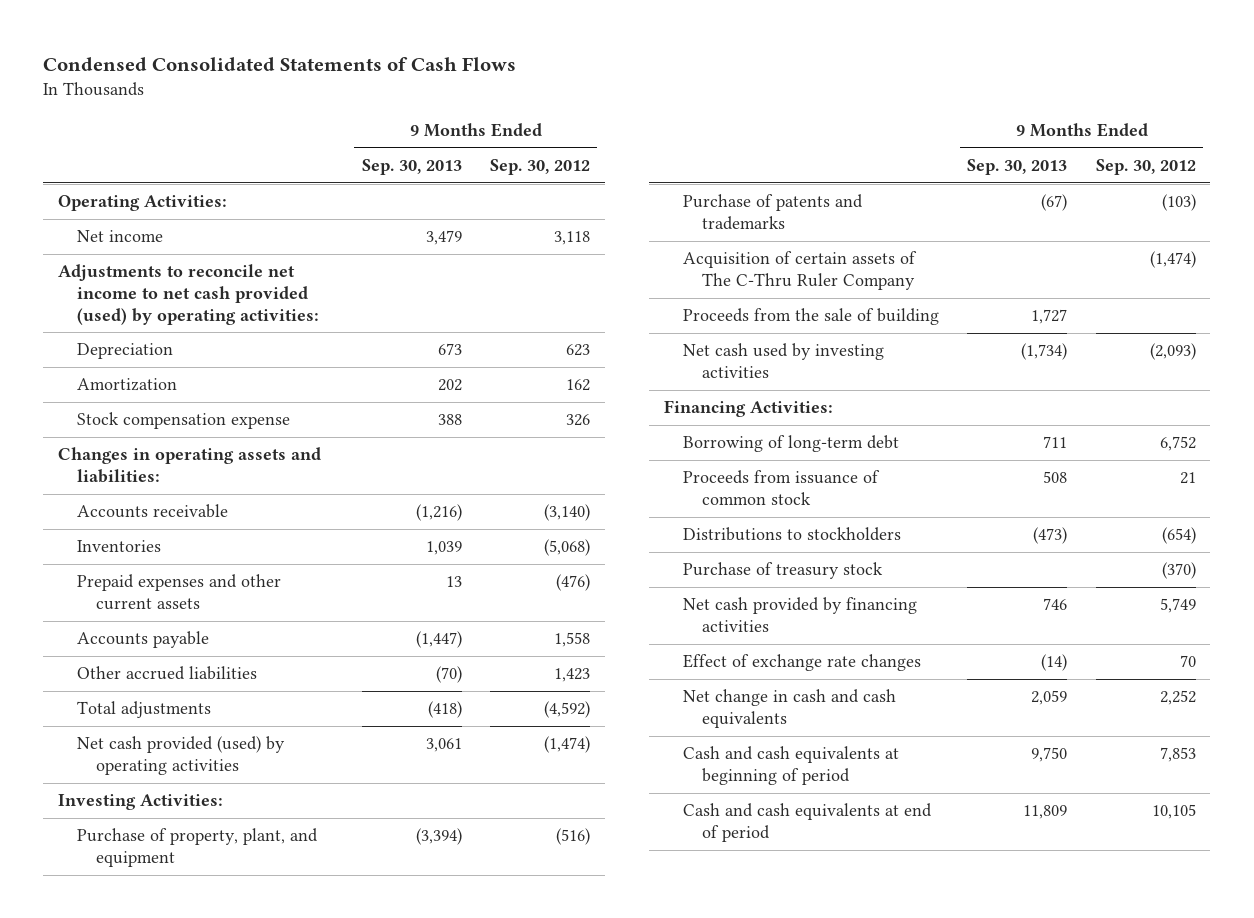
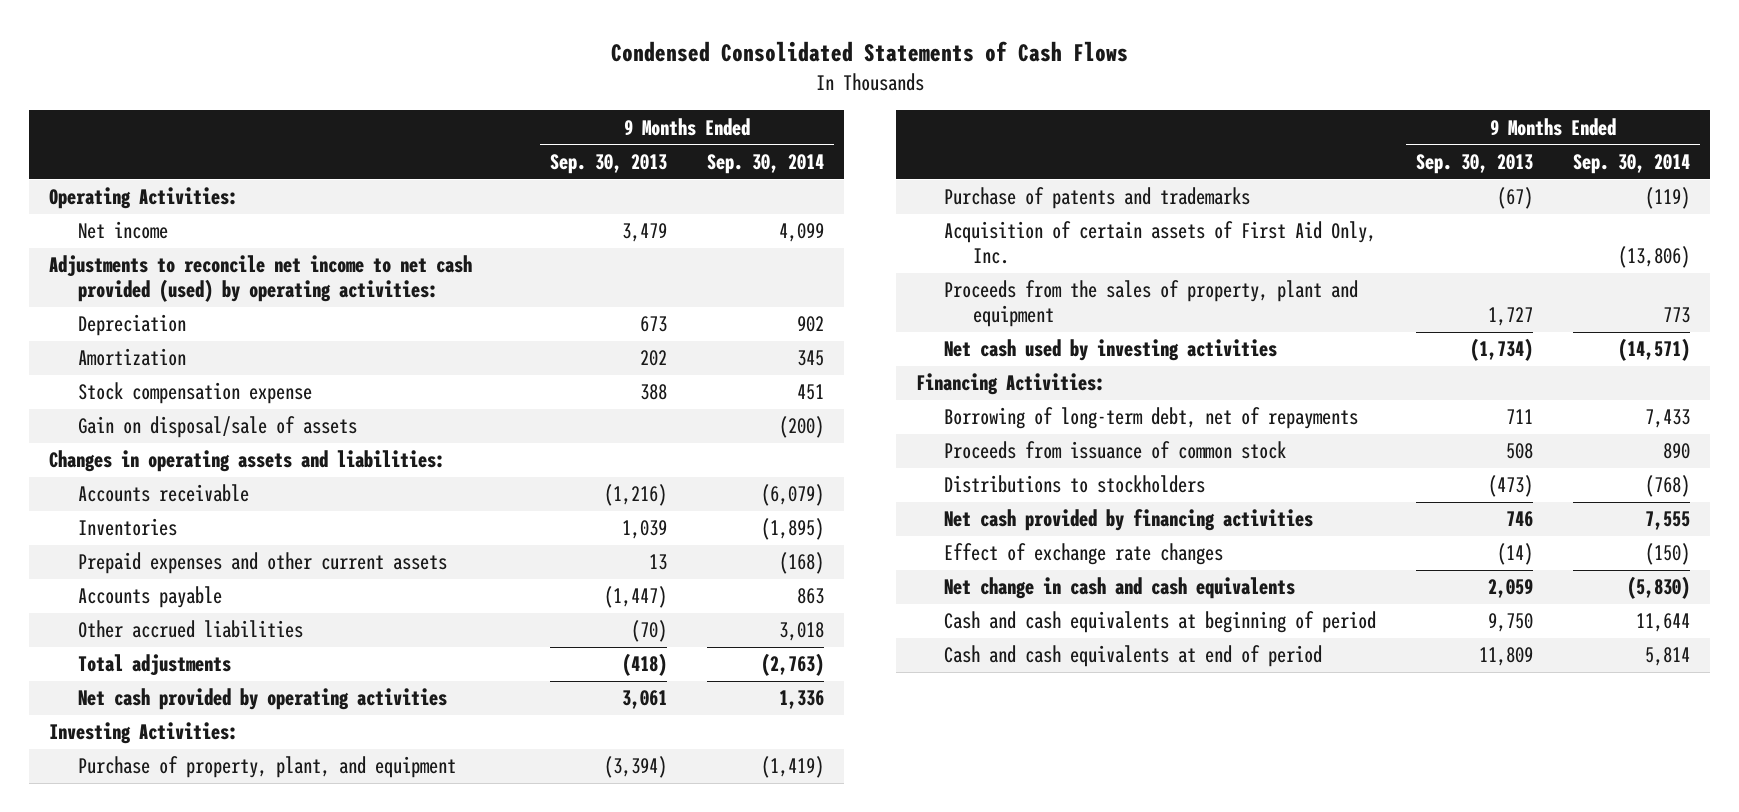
[490,159,591,176] Sep. 30, 2012 -> none
none -> [706,153,824,174] Sep. 30, 2014
none -> [77,416,357,439] Gain on disposal/sale of assets
[76,736,285,776] Net cash provided (used) by operating activities -> [77,688,447,711] Net cash provided by operating activities
[682,251,917,291] Acquisition of certain assets of The C-Thru Ruler Company -> [944,221,1377,265] Acquisition of certain assets of First Aid Only, Inc.
[682,308,939,326] Proceeds from the sale of building -> [944,280,1359,328] Proceeds from the sales of property, plant and equipment
[682,435,899,453] Borrowing of long-term debt -> [944,407,1359,430] Borrowing of long-term debt, net of repayments
[682,562,883,580] Purchase of treasury stock -> none

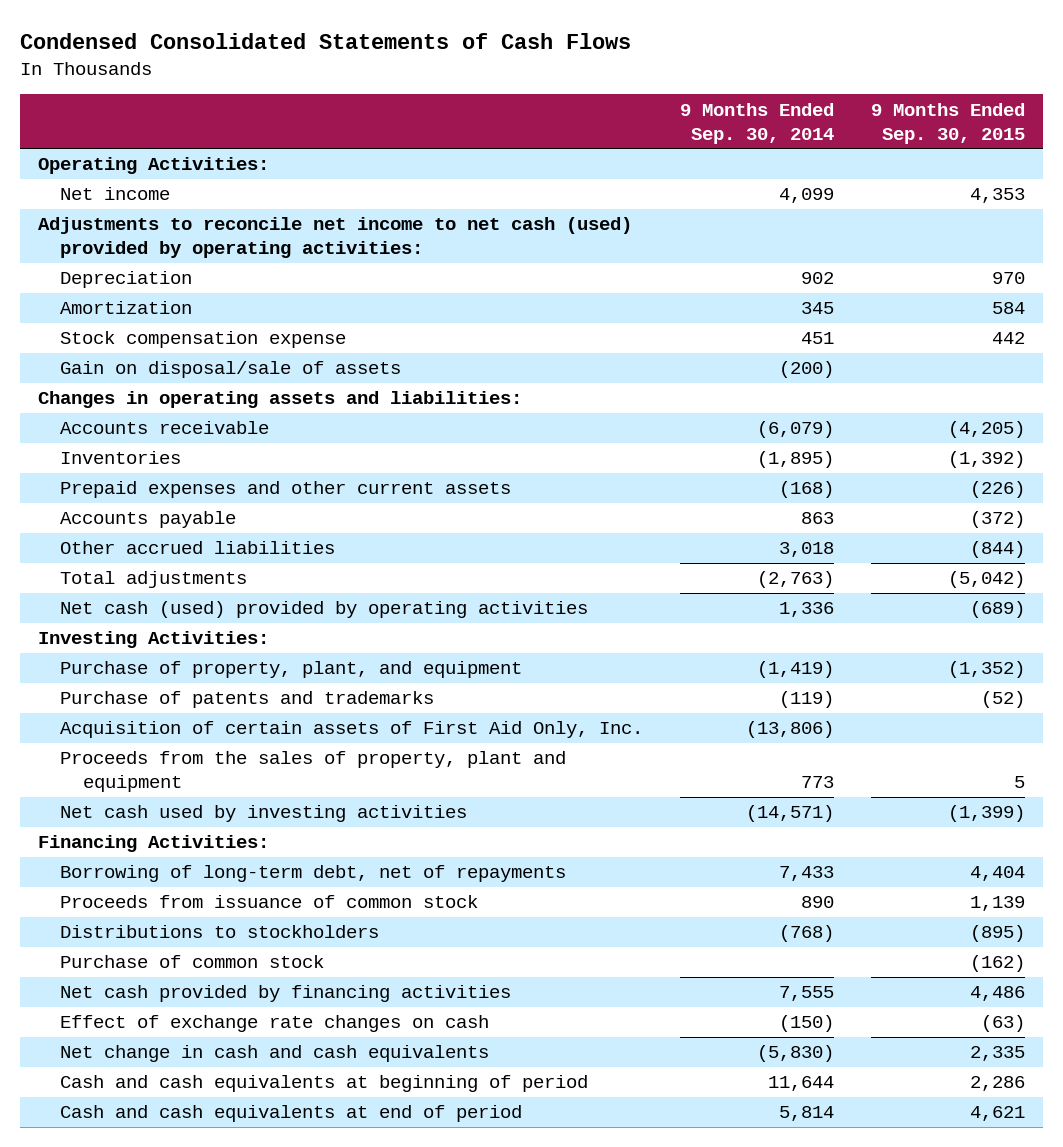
[549,153,667,174] Sep. 30, 2013 -> none
none -> [870,102,1025,144] 9 Months Ended Sep. 30, 2015
[49,255,473,303] Adjustments to reconcile net income to net cash provided (used) by operating activities: -> [38,217,633,259] Adjustments to reconcile net income to net cash (used) provided by operating activities:
[77,688,447,711] Net cash provided by operating activities -> [60,601,589,619] Net cash (used) provided by operating activities
none -> [60,955,325,969] Purchase of common stock
[944,543,1224,566] Effect of exchange rate changes -> [60,1015,490,1033] Effect of exchange rate changes on cash

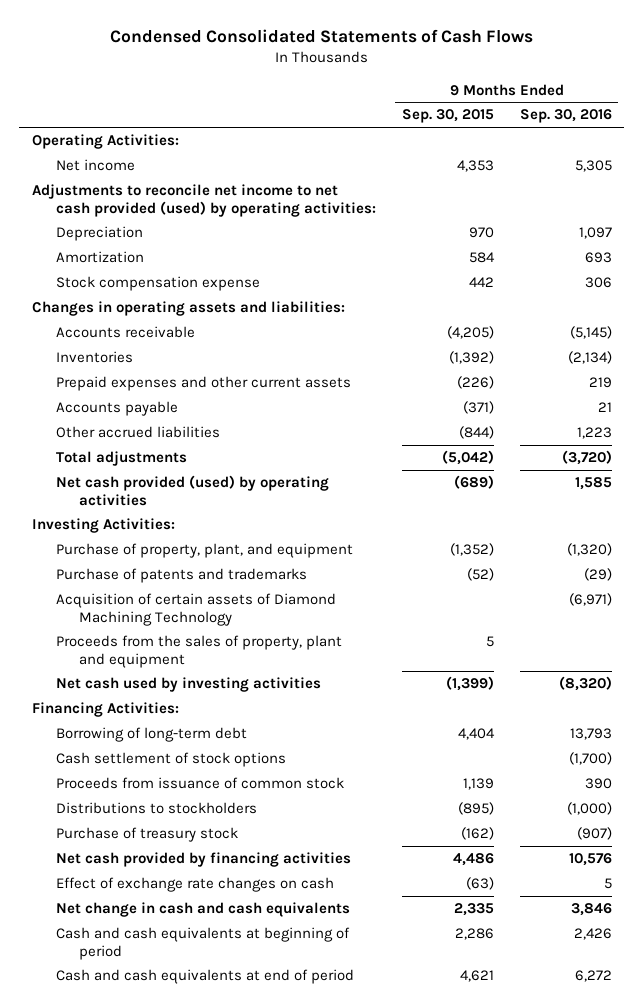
[680,102,835,144] 9 Months Ended Sep. 30, 2014 -> none
none -> [519,109,612,124] Sep. 30, 2016
[38,217,633,259] Adjustments to reconcile net income to net cash (used) provided by operating activities: -> [31,184,376,217] Adjustments to reconcile net income to net cash provided (used) by operating activities:
[60,361,402,379] Gain on disposal/sale of assets -> none
[969,511,1025,529] (372) -> [462,401,494,415] (371)
[60,601,589,619] Net cash (used) provided by operating activities -> [55,475,329,506] Net cash provided (used) by operating activities
[60,721,644,739] Acquisition of certain assets of First Aid Only, Inc. -> [55,593,336,626] Acquisition of certain assets of Diamond Machining Technology
[60,865,567,883] Borrowing of long-term debt, net of repayments -> [55,727,247,743] Borrowing of long-term debt
none -> [55,752,286,768] Cash settlement of stock options
[60,955,325,969] Purchase of common stock -> [55,827,238,843] Purchase of treasury stock

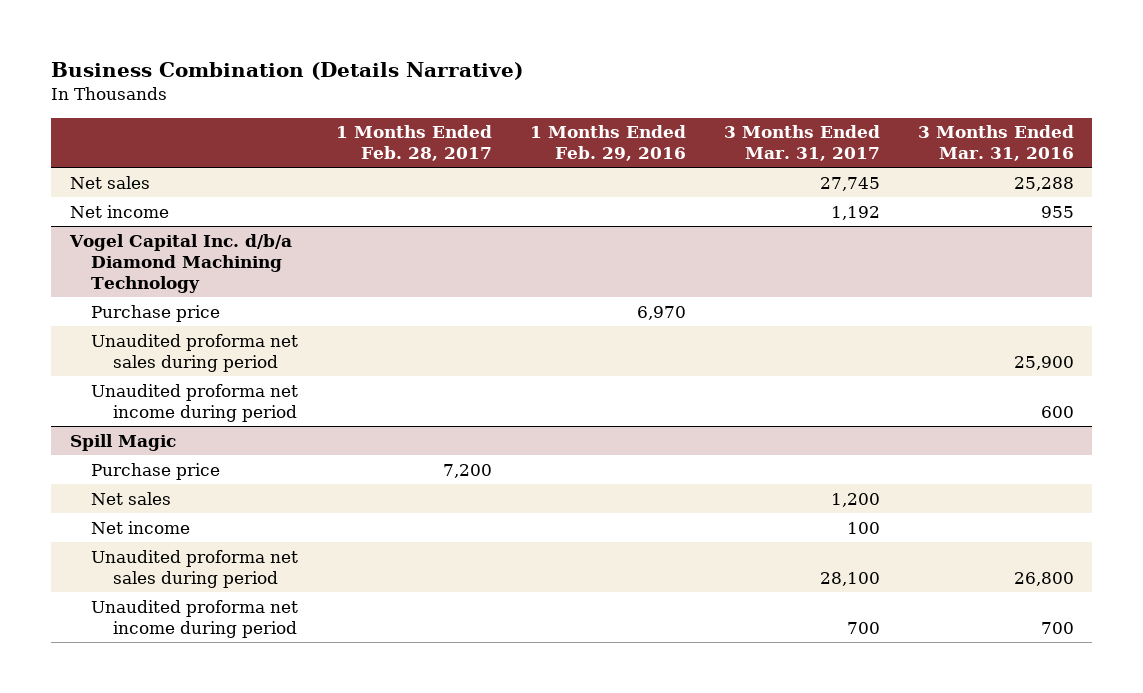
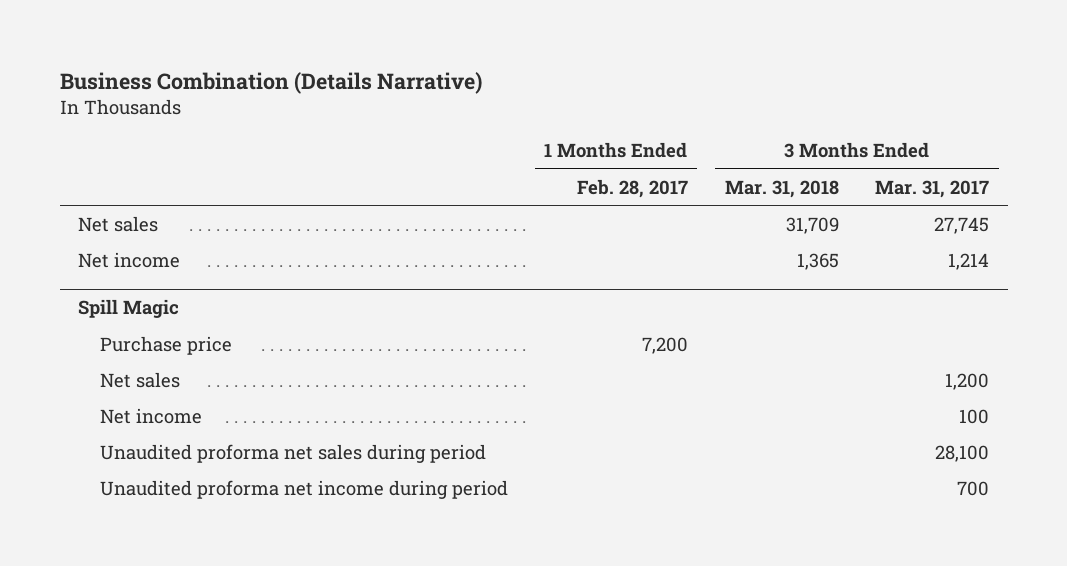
[529,125,686,162] 1 Months Ended Feb. 29, 2016 -> none
[917,125,1074,162] 3 Months Ended Mar. 31, 2016 -> none
none -> [724,179,839,198] Mar. 31, 2018
[68,233,292,293] Vogel Capital Inc. d/b/a Diamond Machining Technology -> none
[91,304,221,322] Purchase price -> none
[91,333,299,372] Unaudited proforma net sales during period -> none
[91,383,299,422] Unaudited proforma net income during period -> none
[830,205,880,220] 1,192 -> [948,252,990,270] 1,214

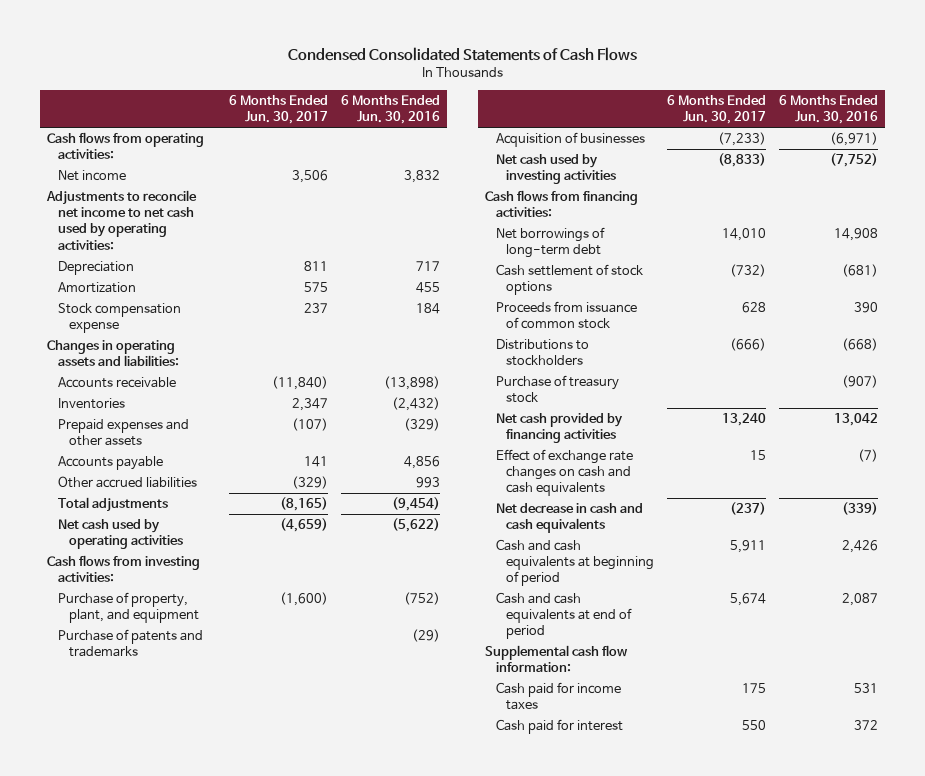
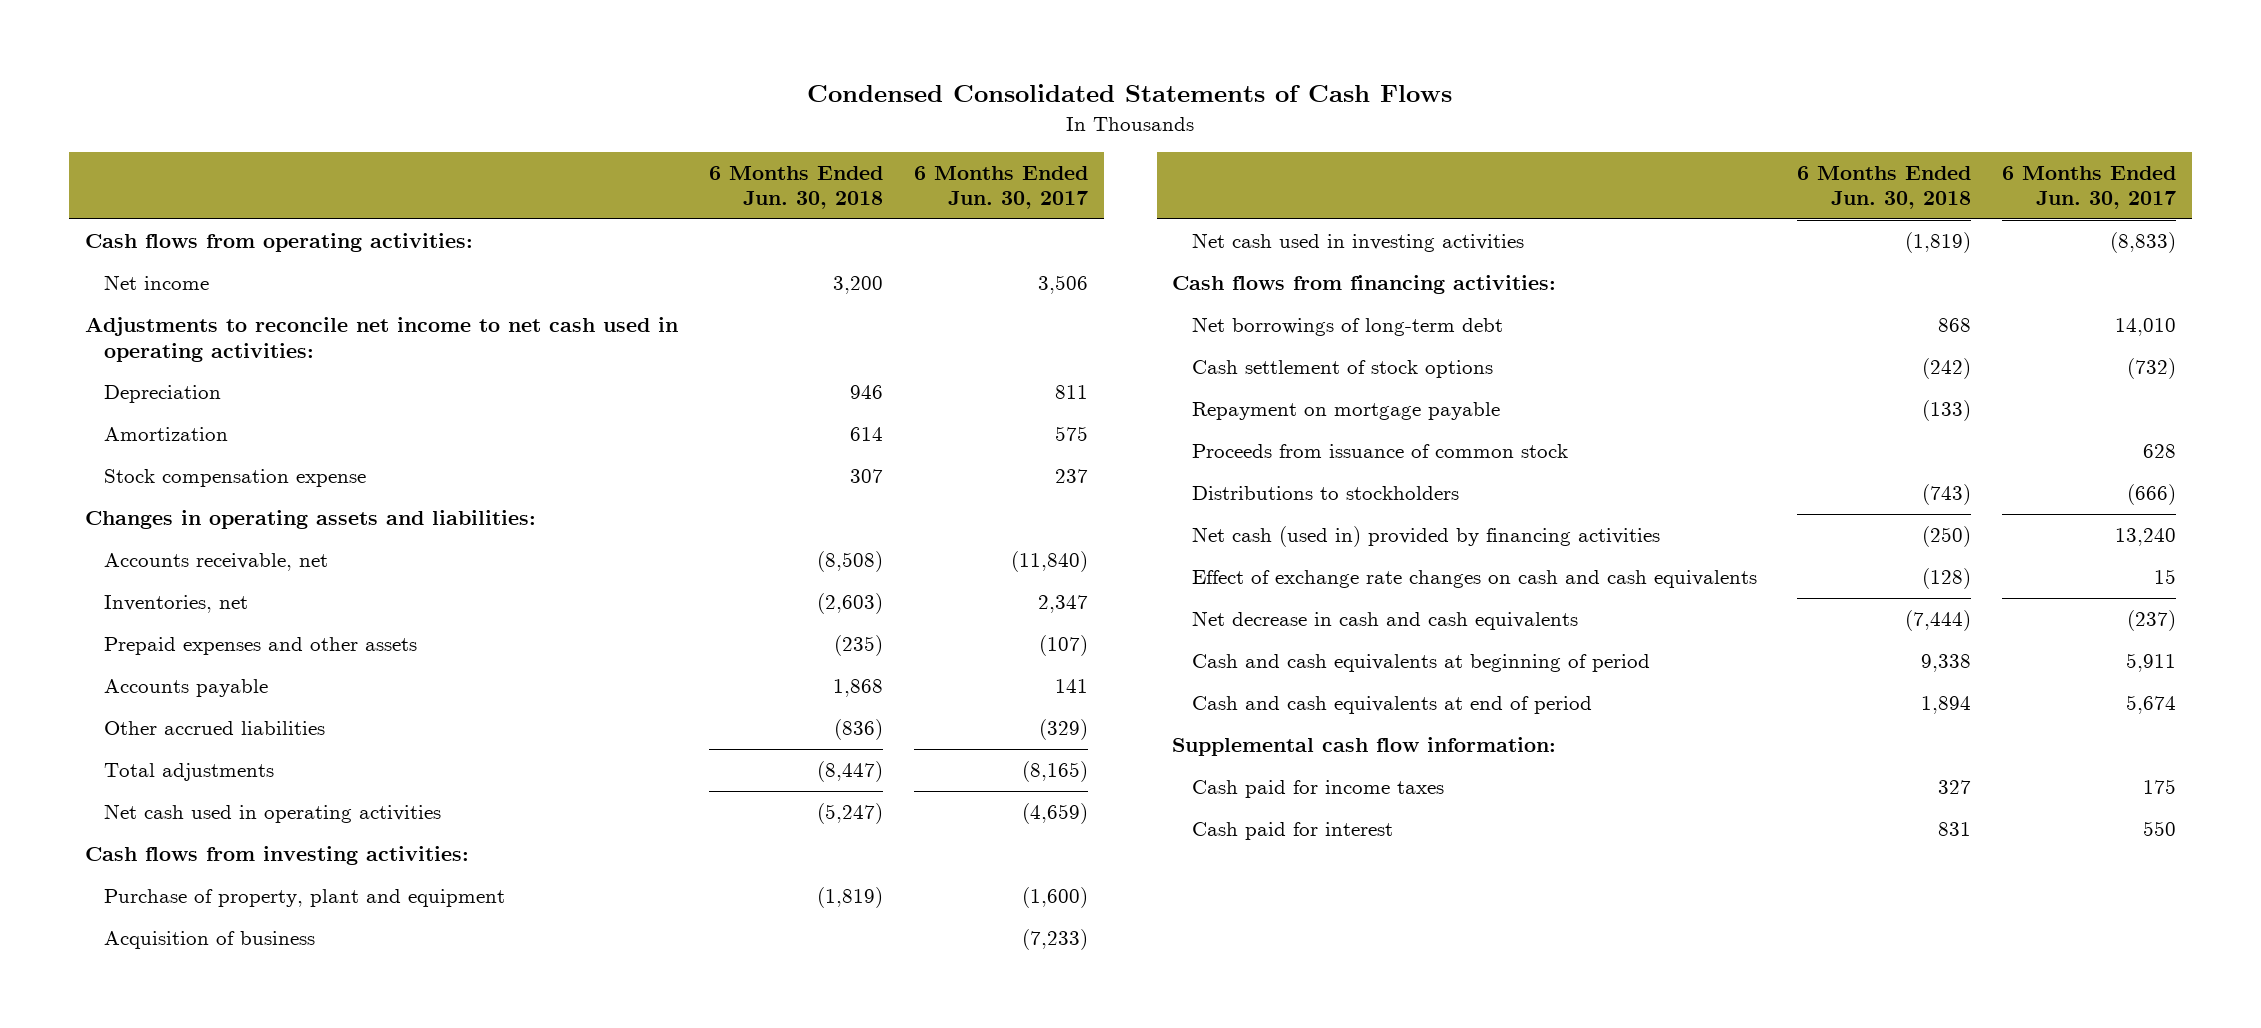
[341,94,441,125] 6 Months Ended Jun. 30, 2016 -> none
none -> [708,166,883,210] 6 Months Ended Jun. 30, 2018
[45,190,197,250] Adjustments to reconcile net income to net cash used by operating activities: -> [84,317,678,362] Adjustments to reconcile net income to net cash used in operating activities:
[57,377,176,389] Accounts receivable -> [104,553,329,572] Accounts receivable, net
[57,398,125,410] Inventories -> [104,595,249,614] Inventories, net
[57,519,183,550] Net cash used by operating activities -> [104,804,442,824] Net cash used in operating activities
[57,629,203,658] Purchase of patents and trademarks -> none
[57,592,199,624] Purchase of property, plant, and equipment -> [104,889,506,908] Purchase of property, plant and equipment
[495,132,645,148] Acquisition of businesses -> [104,931,316,950] Acquisition of business
[495,154,617,185] Net cash used by investing activities -> [1192,233,1525,253] Net cash used in investing activities
none -> [1192,402,1501,421] Repayment on mortgage payable
[495,375,619,404] Purchase of treasury stock -> none
[495,413,623,444] Net cash provided by financing activities -> [1192,526,1661,548] Net cash (used in) provided by financing activities

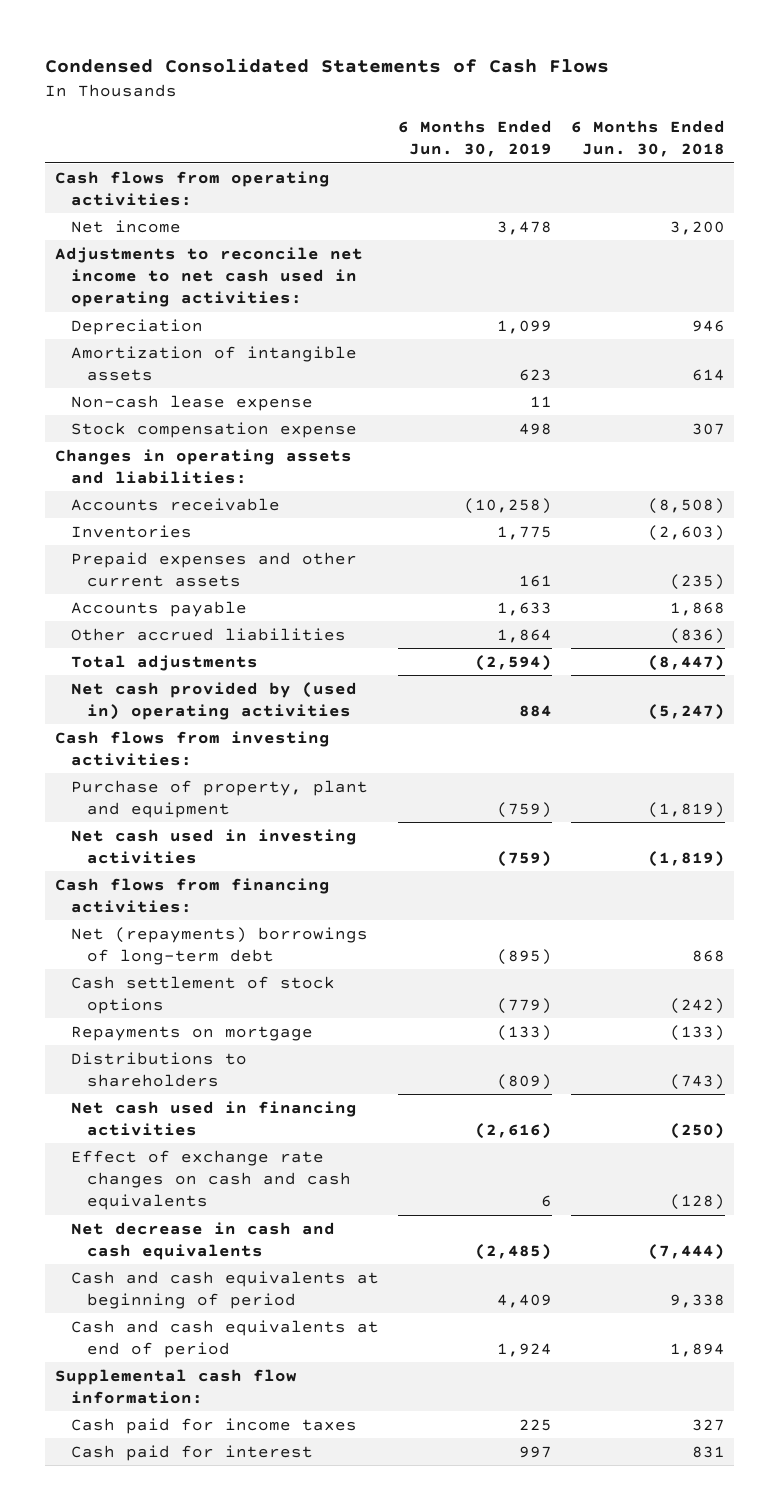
[914,166,1089,210] 6 Months Ended Jun. 30, 2017 -> none
none -> [398,119,553,158] 6 Months Ended Jun. 30, 2019
[104,427,229,442] Amortization -> [71,345,358,381] Amortization of intangible assets
none -> [71,394,314,411] Non-cash lease expense
[104,553,329,572] Accounts receivable, net -> [71,497,281,511] Accounts receivable
[104,595,249,614] Inventories, net -> [71,524,193,538] Inventories
[104,637,418,656] Prepaid expenses and other assets -> [71,551,358,587] Prepaid expenses and other current assets
[104,804,442,824] Net cash used in operating activities -> [71,681,358,720] Net cash provided by (used in) operating activities
[104,931,316,950] Acquisition of business -> none
[1192,317,1504,337] Net borrowings of long-term debt -> [71,926,369,965] Net (repayments) borrowings of long-term debt
[1192,444,1569,459] Proceeds from issuance of common stock -> none
[1192,402,1501,421] Repayment on mortgage payable -> [71,1025,314,1041] Repayments on mortgage
[1192,486,1460,501] Distributions to stockholders -> [71,1051,248,1087] Distributions to shareholders
[1192,526,1661,548] Net cash (used in) provided by financing activities -> [71,1100,358,1136] Net cash used in financing activities

